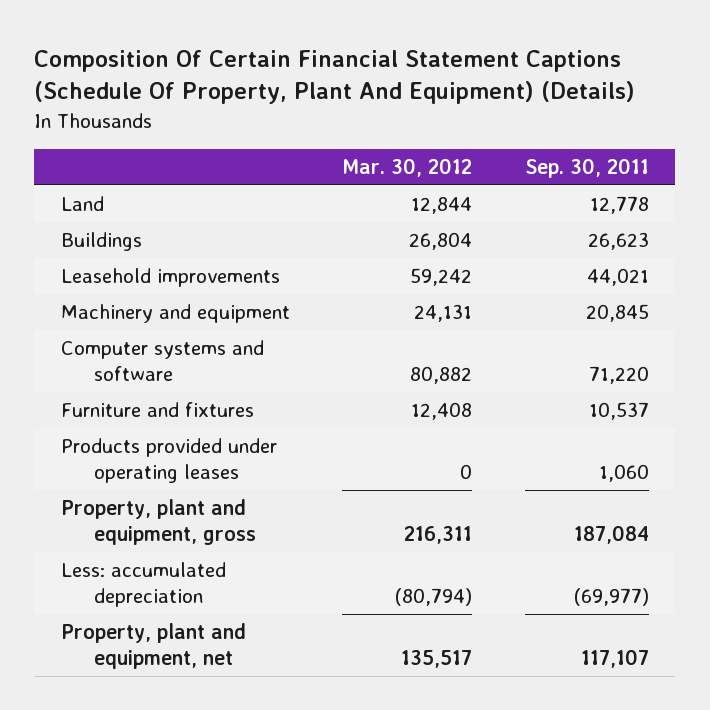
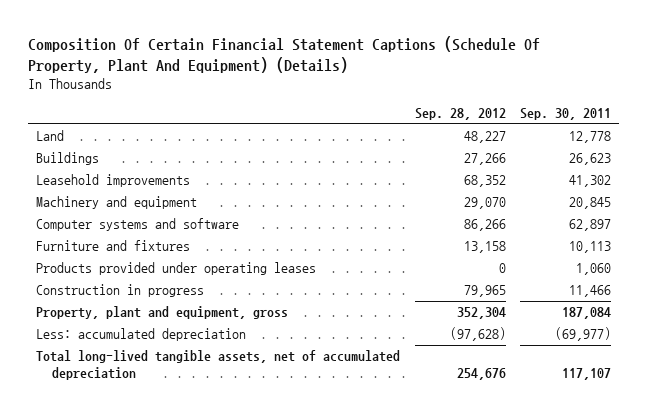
[342,157,473,177] Mar. 30, 2012 -> none
none -> [414,108,506,121] Sep. 28, 2012
[586,268,649,287] 44,021 -> [569,175,612,188] 41,302
[588,366,649,385] 71,220 -> [569,219,612,232] 62,897
[588,402,649,421] 10,537 -> [569,241,612,254] 10,113
none -> [35,284,204,298] Construction in progress
[60,623,246,670] Property, plant and equipment, net -> [35,350,400,380] Total long-lived tangible assets, net of accumulated depreciation

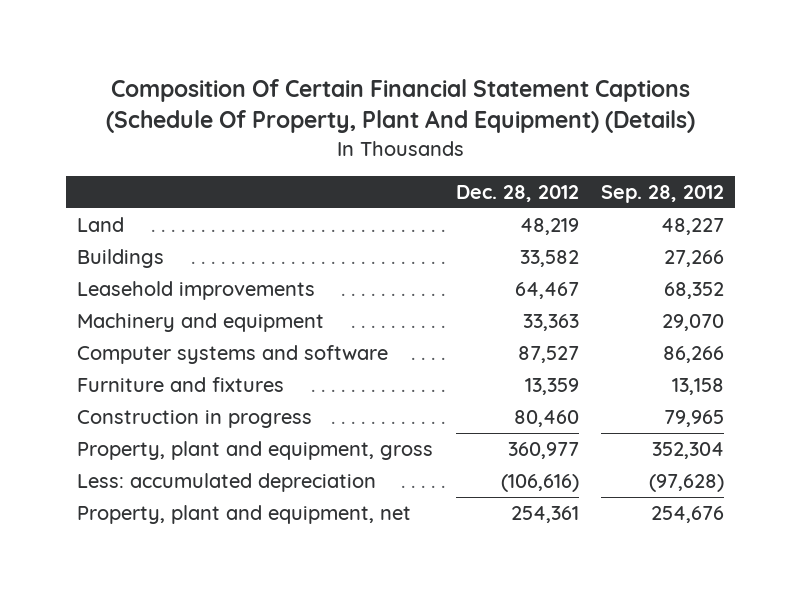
[520,108,612,121] Sep. 30, 2011 -> none
none -> [455,184,579,202] Dec. 28, 2012
[35,262,316,276] Products provided under operating leases -> none
[35,350,400,380] Total long-lived tangible assets, net of accumulated depreciation -> [77,505,412,525] Property, plant and equipment, net

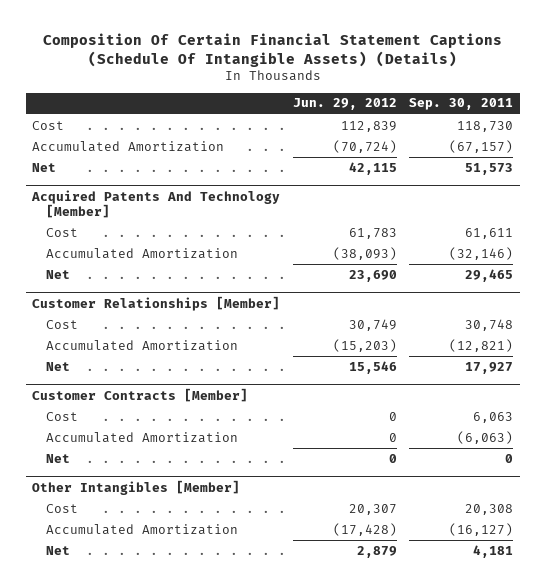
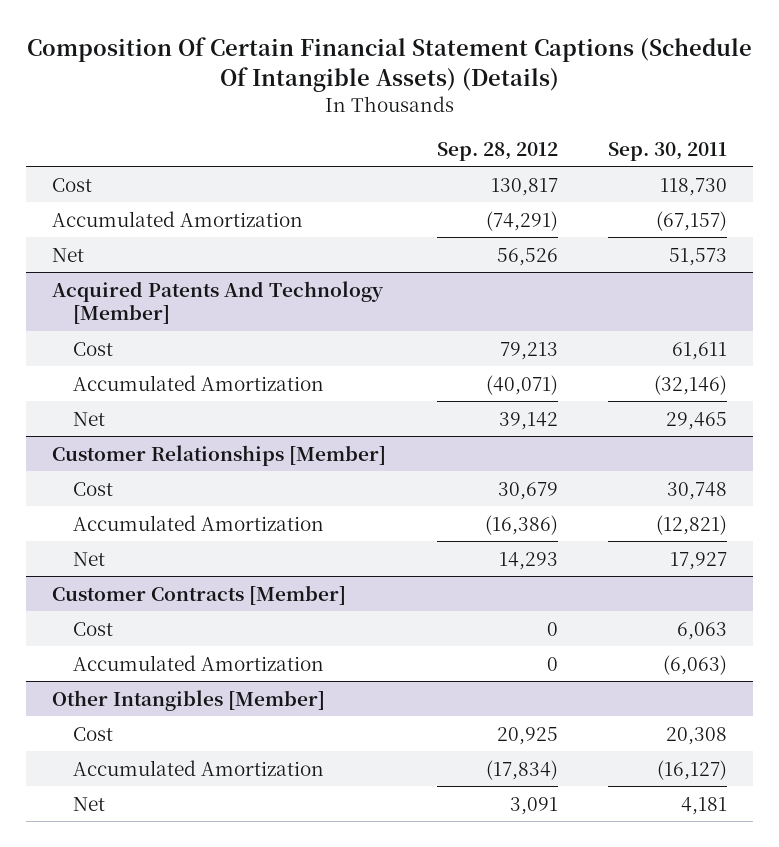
[292,98,397,111] Jun. 29, 2012 -> none
none -> [436,141,558,161] Sep. 28, 2012
[45,453,70,463] Net -> none

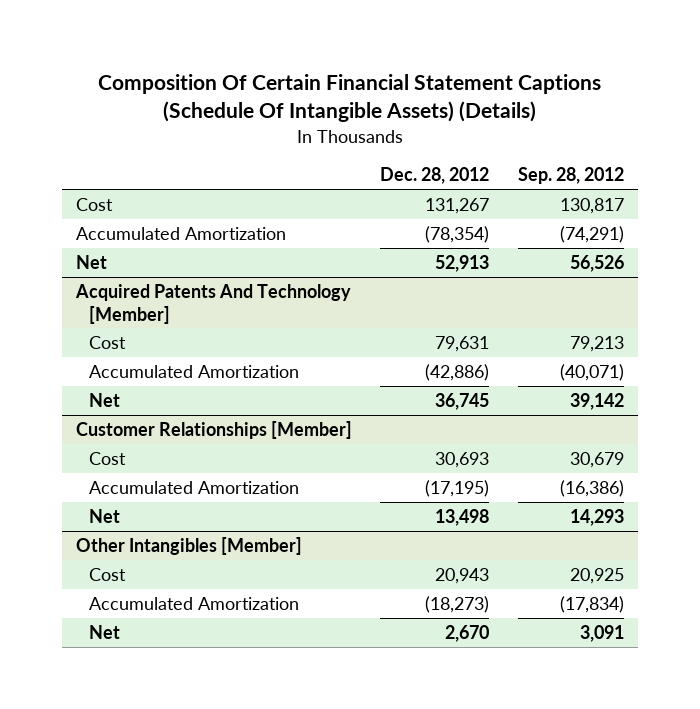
[608,141,728,161] Sep. 30, 2011 -> none
none -> [380,167,490,185] Dec. 28, 2012
[51,584,346,605] Customer Contracts [Member] -> none
[72,621,113,636] Cost -> none
[72,654,324,671] Accumulated Amortization -> none

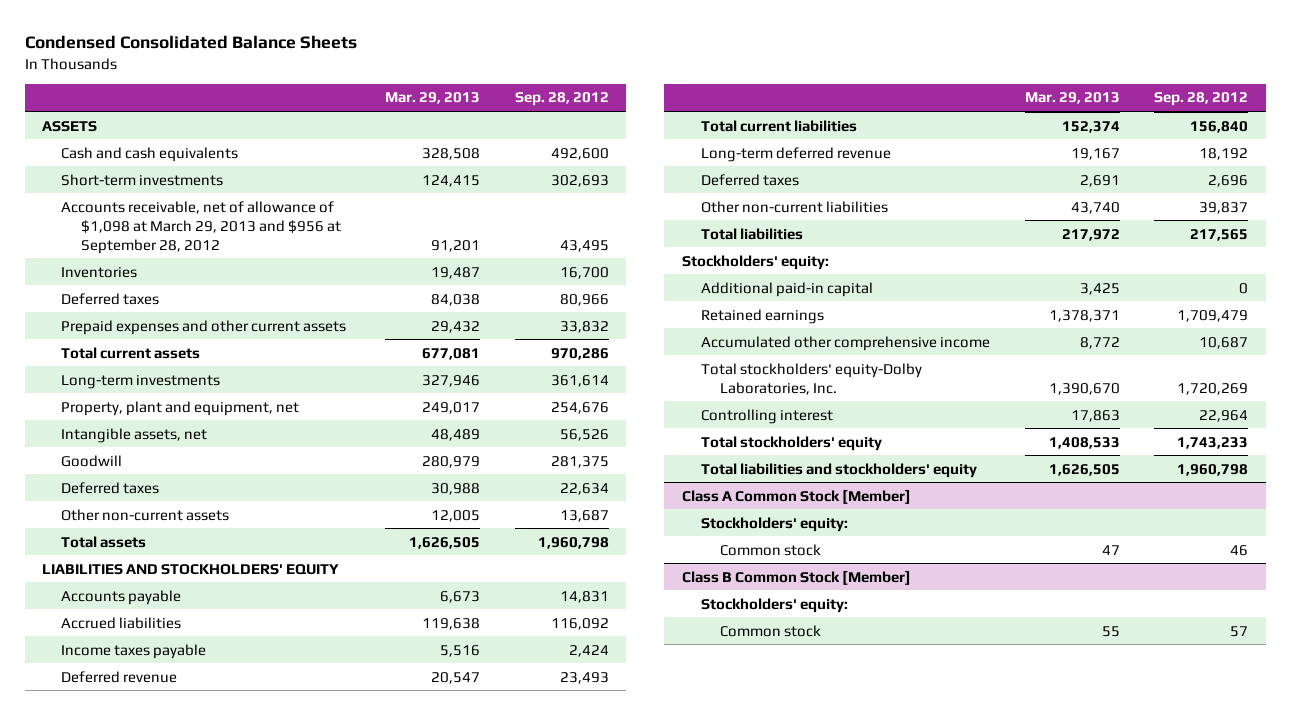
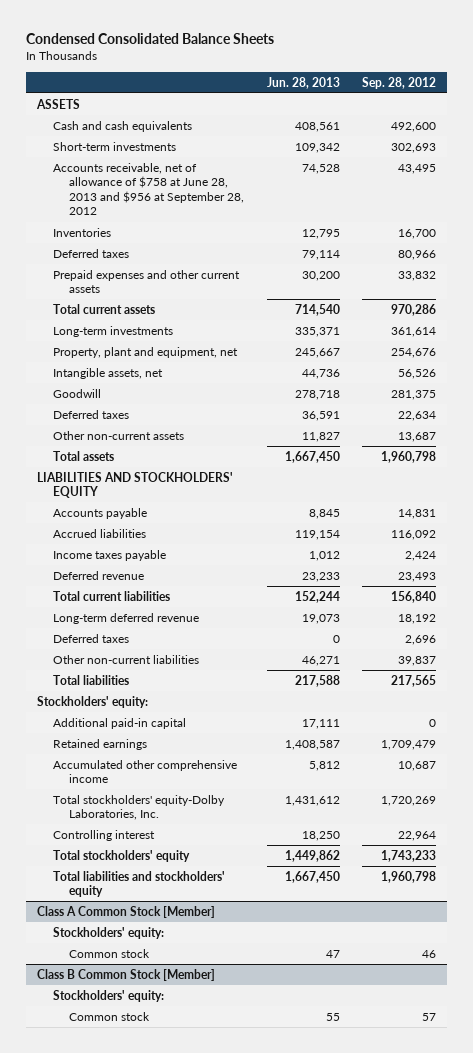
[385,92,481,105] Mar. 29, 2013 -> none
none -> [266,76,340,89] Jun. 28, 2013
[61,200,341,254] Accounts receivable, net of allowance of $1,098 at March 29, 2013 and $956 at September 28, 2012 -> [53,162,245,216] Accounts receivable, net of allowance of $758 at June 28, 2013 and $956 at September 28, 2012

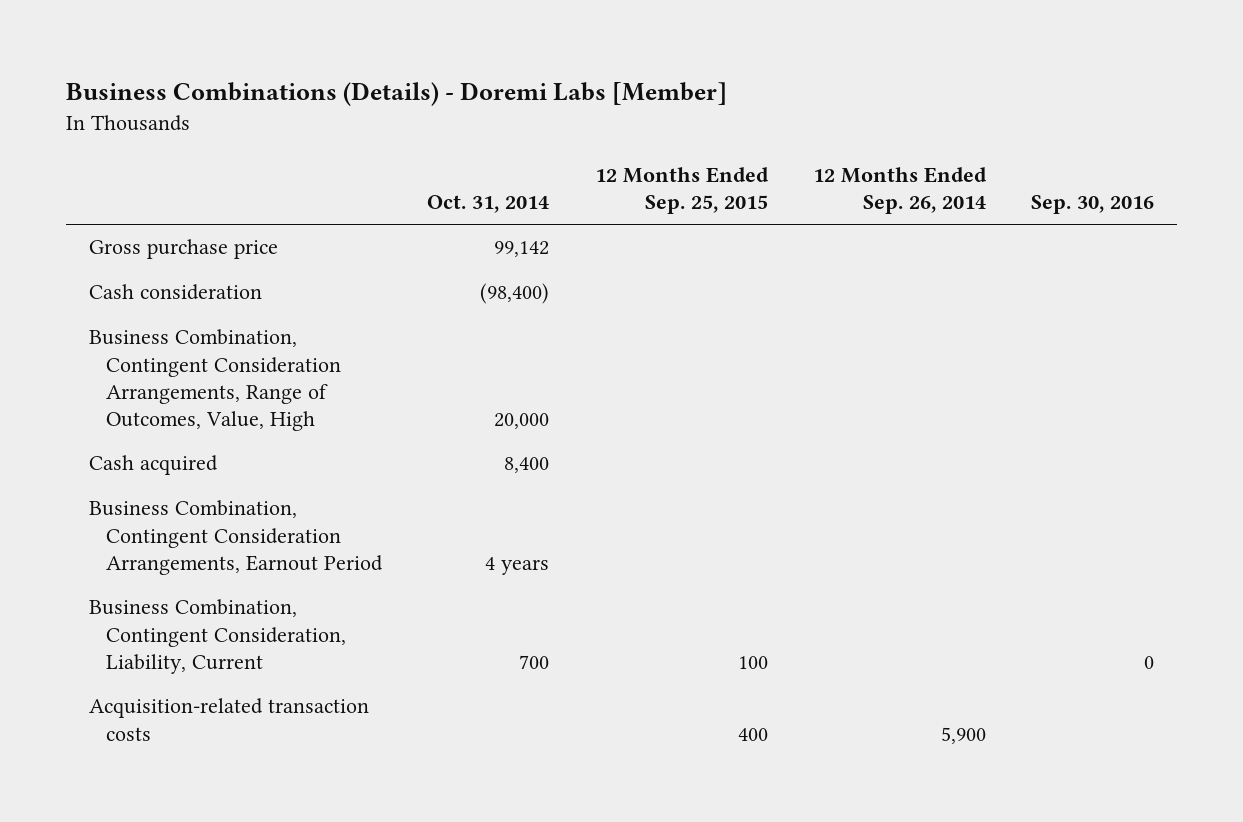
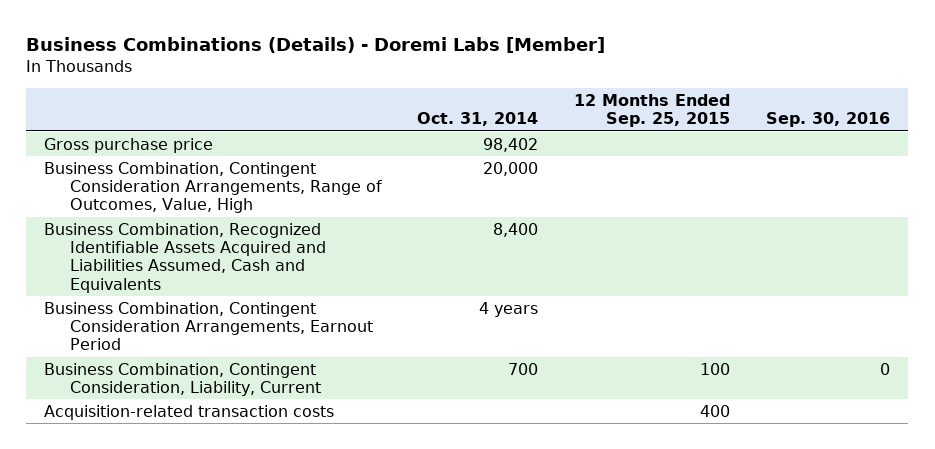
[812,167,987,215] 12 Months Ended Sep. 26, 2014 -> none
[88,284,262,301] Cash consideration -> none
[494,241,550,258] 99,142 -> [483,137,539,152] 98,402
[88,455,218,476] Cash acquired -> [44,222,326,293] Business Combination, Recognized Identifiable Assets Acquired and Liabilities Assumed, Cash and Equivalents

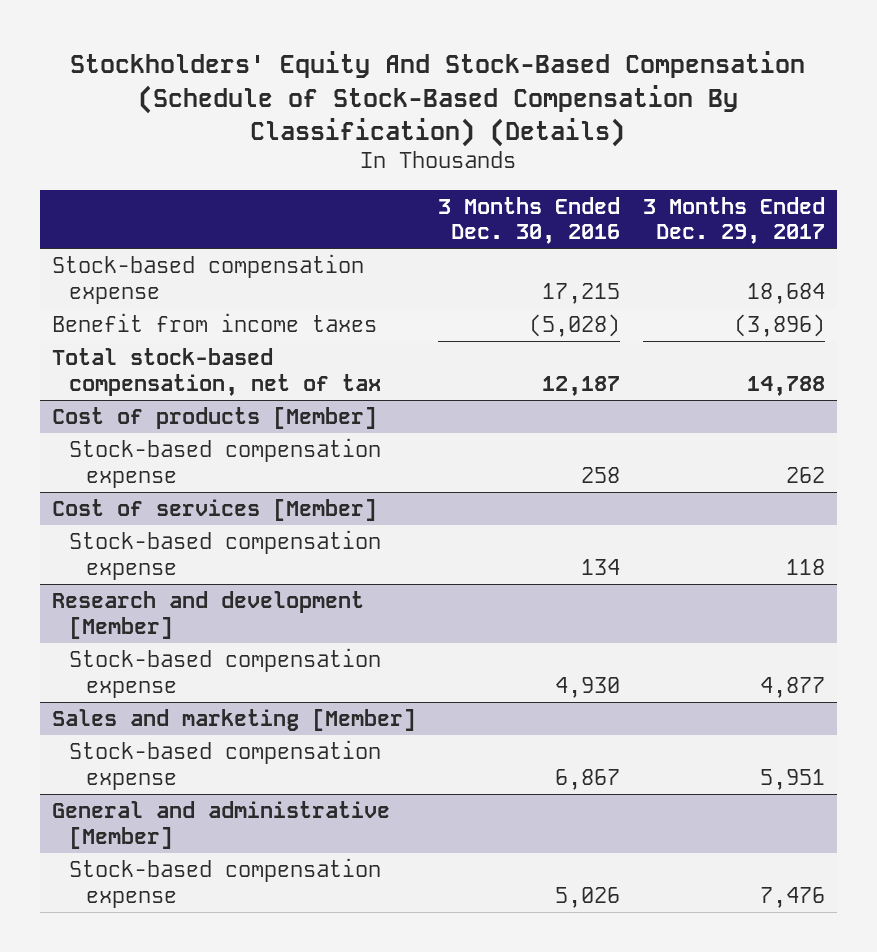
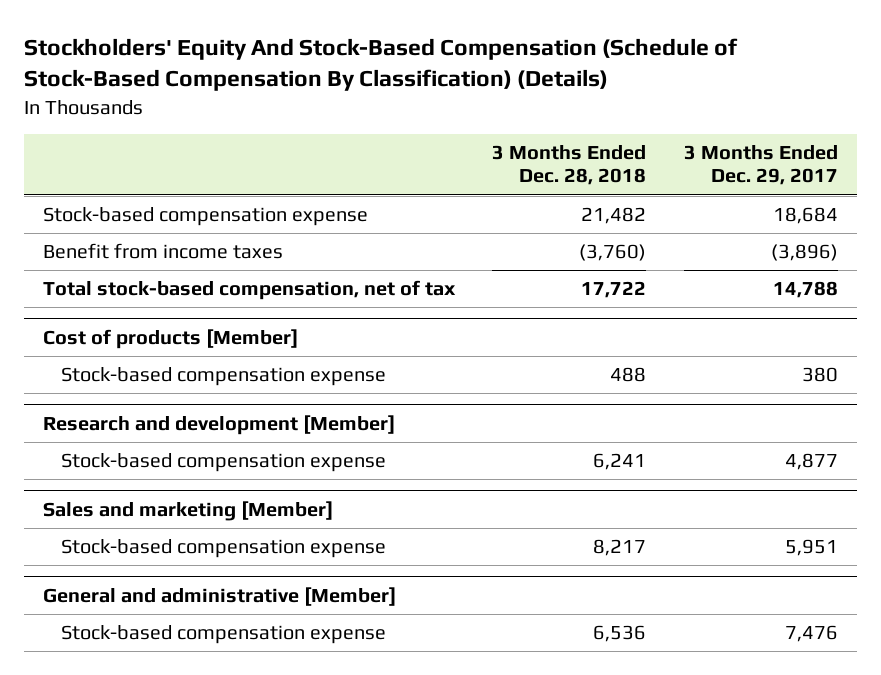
[438,196,621,245] 3 Months Ended Dec. 30, 2016 -> none
none -> [492,144,647,186] 3 Months Ended Dec. 28, 2018
[51,498,377,521] Cost of services [Member] -> none
[68,529,381,580] Stock-based compensation expense -> none
[786,466,826,483] 262 -> [801,367,838,383] 380

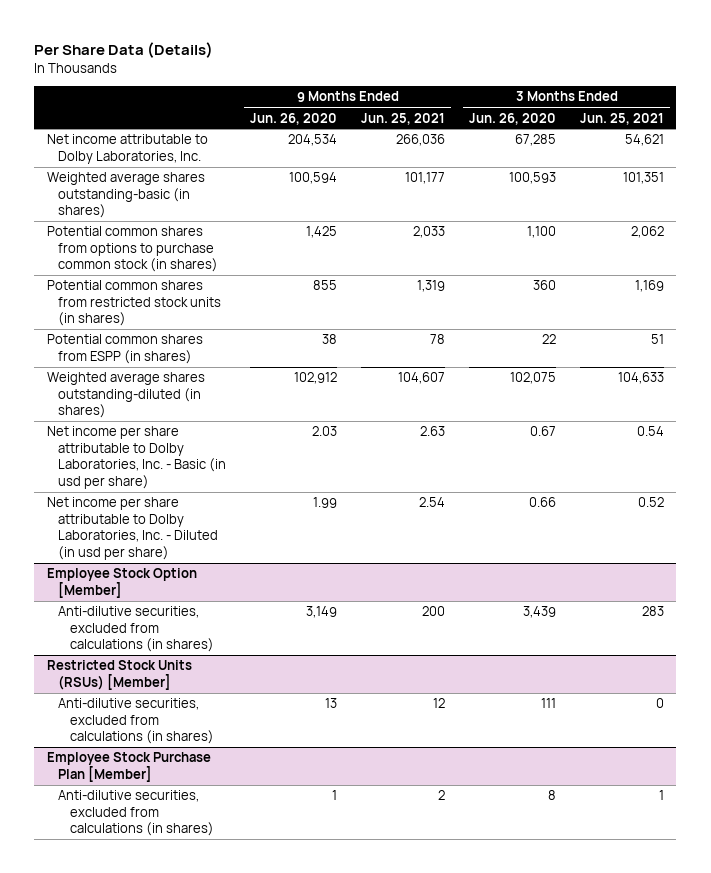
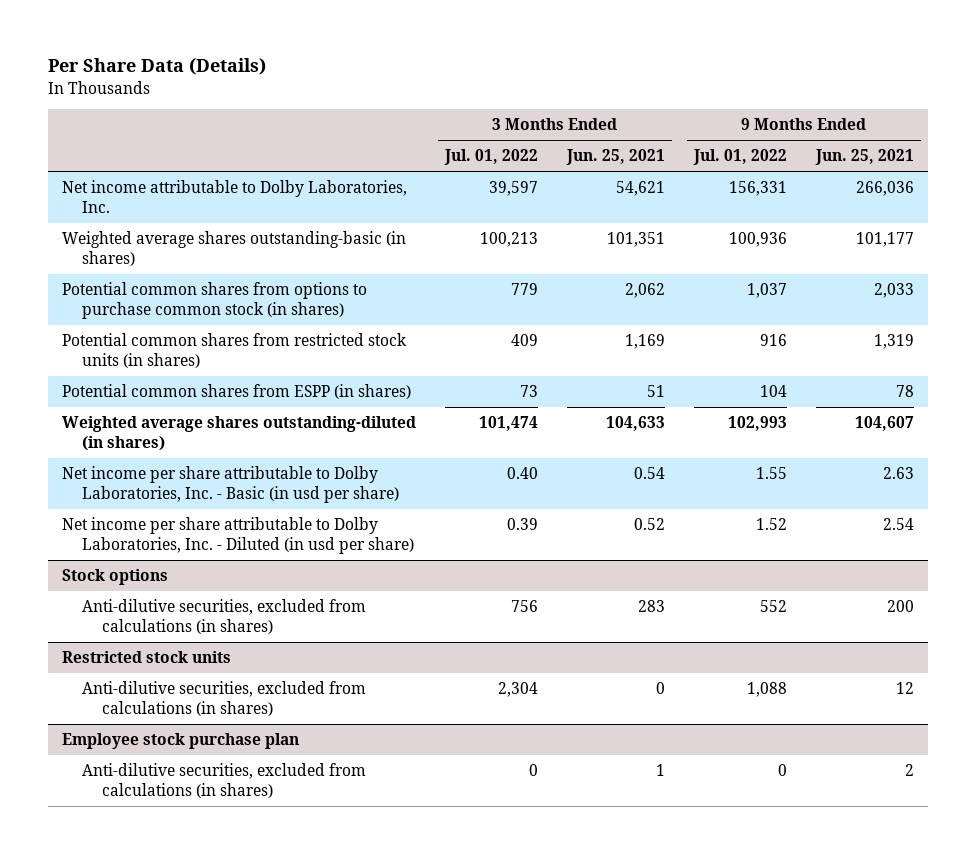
[250,112,338,125] Jun. 26, 2020 -> none
[469,112,557,125] Jun. 26, 2020 -> none
none -> [444,149,539,166] Jul. 01, 2022
none -> [692,149,787,166] Jul. 01, 2022
[46,568,197,598] Employee Stock Option [Member] -> [62,569,169,586] Stock options
[46,660,192,690] Restricted Stock Units (RSUs) [Member] -> [62,651,232,664] Restricted stock units
[46,752,211,782] Employee Stock Purchase Plan [Member] -> [62,733,300,750] Employee stock purchase plan

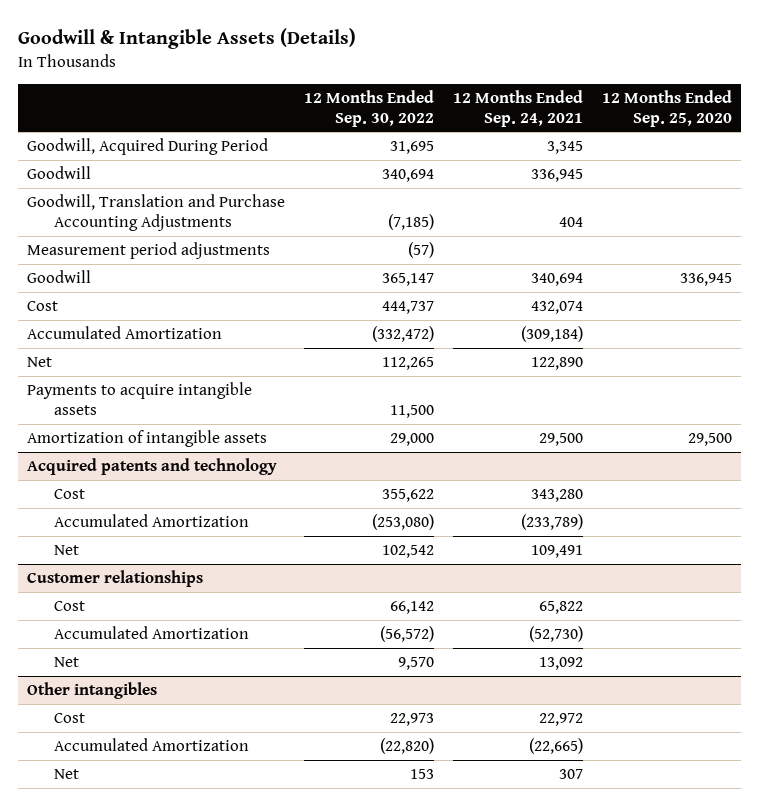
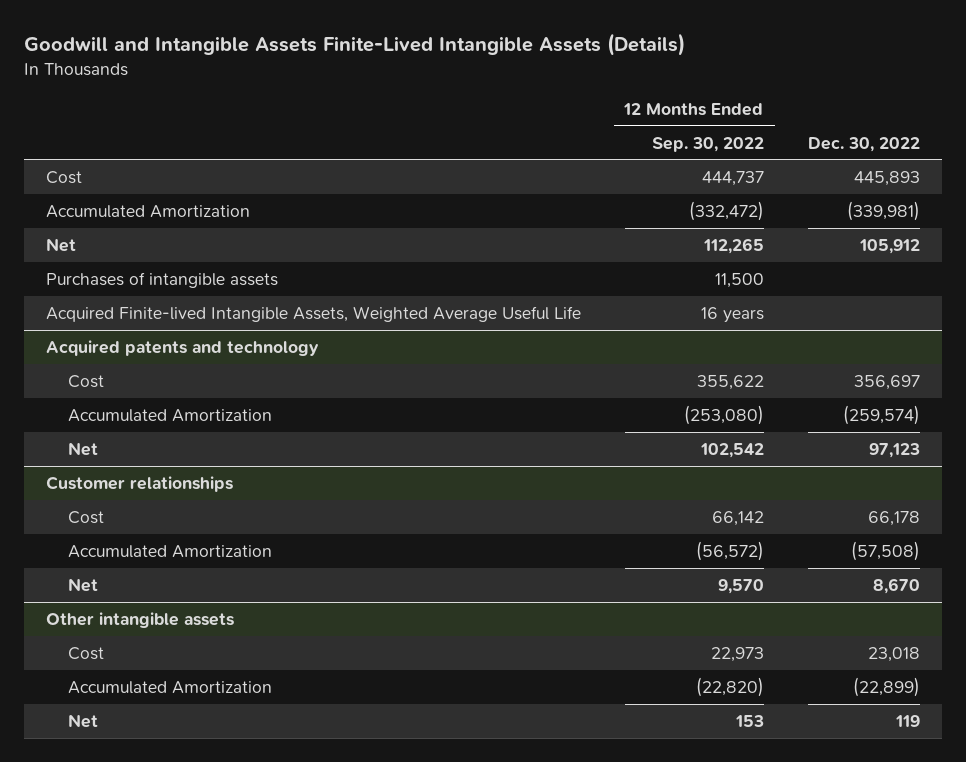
[17,28,356,50] Goodwill & Intangible Assets (Details) -> [23,32,685,56] Goodwill and Intangible Assets Finite-Lived Intangible Assets (Details)
[452,90,583,127] 12 Months Ended Sep. 24, 2021 -> none
[601,90,732,127] 12 Months Ended Sep. 25, 2020 -> none
none -> [808,136,921,152] Dec. 30, 2022
[27,138,269,156] Goodwill, Acquired During Period -> none
[27,166,92,180] Goodwill -> none
[27,194,286,231] Goodwill, Translation and Purchase Accounting Adjustments -> none
[27,242,271,260] Measurement period adjustments -> none
[27,270,92,284] Goodwill -> none
[27,430,268,448] Amortization of intangible assets -> none
[27,382,253,415] Payments to acquire intangible assets -> [45,271,278,288] Purchases of intangible assets
none -> [45,305,581,322] Acquired Finite-lived Intangible Assets, Weighted Average Useful Life
[27,682,158,700] Other intangibles -> [45,611,234,628] Other intangible assets

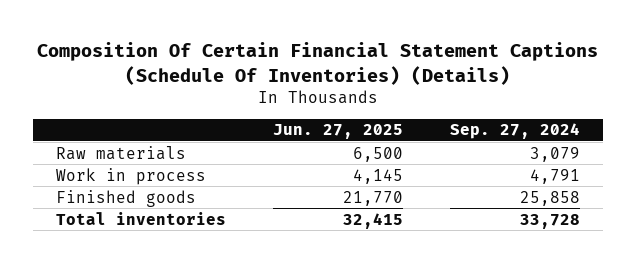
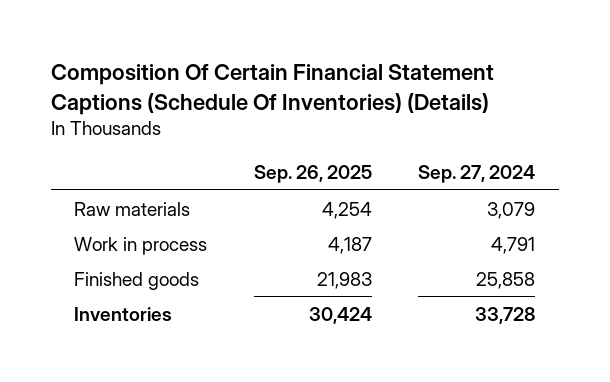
[273,124,404,140] Jun. 27, 2025 -> none
none -> [253,164,372,183] Sep. 26, 2025
[56,211,227,225] Total inventories -> [74,306,173,321] Inventories

